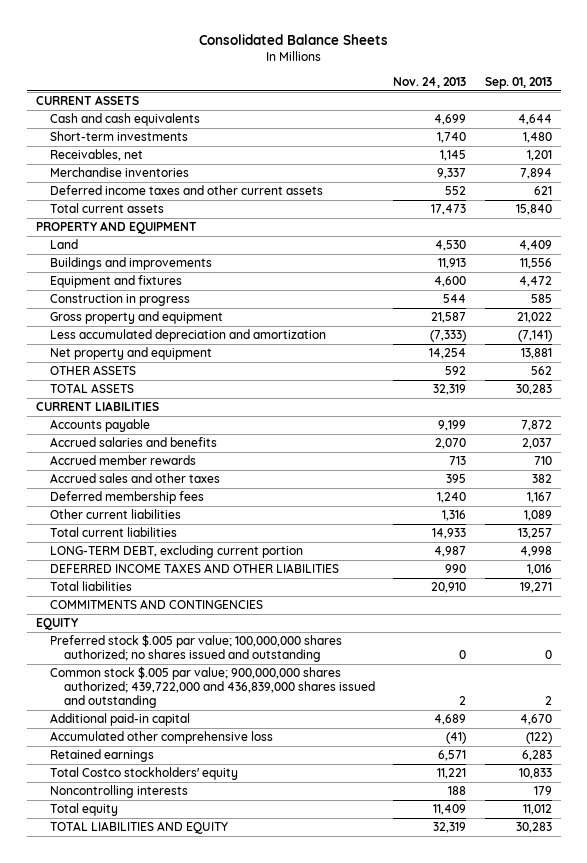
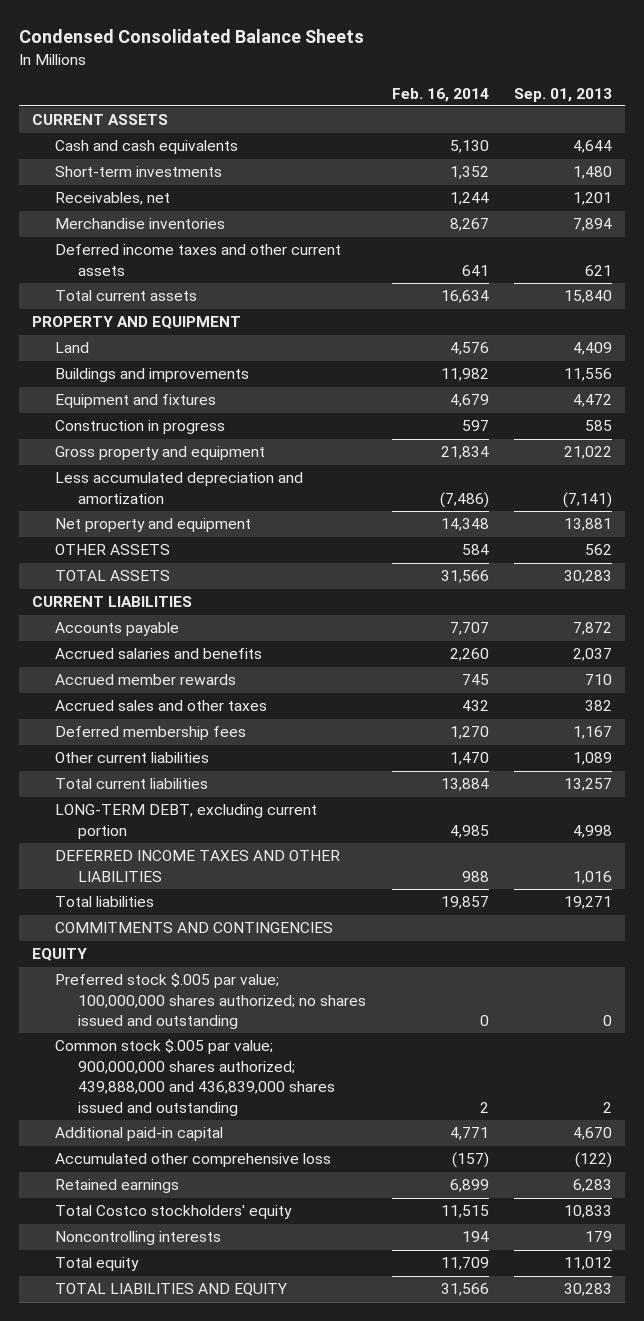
[198,34,388,46] Consolidated Balance Sheets -> [18,29,364,44] Condensed Consolidated Balance Sheets
[393,77,467,89] Nov. 24, 2013 -> none
none -> [391,87,489,102] Feb. 16, 2014
[49,666,375,709] Common stock $.005 par value; 900,000,000 shares authorized; 439,722,000 and 436,839,000 shares issued and outstanding -> [54,1039,335,1116] Common stock $.005 par value; 900,000,000 shares authorized; 439,888,000 and 436,839,000 shares issued and outstanding

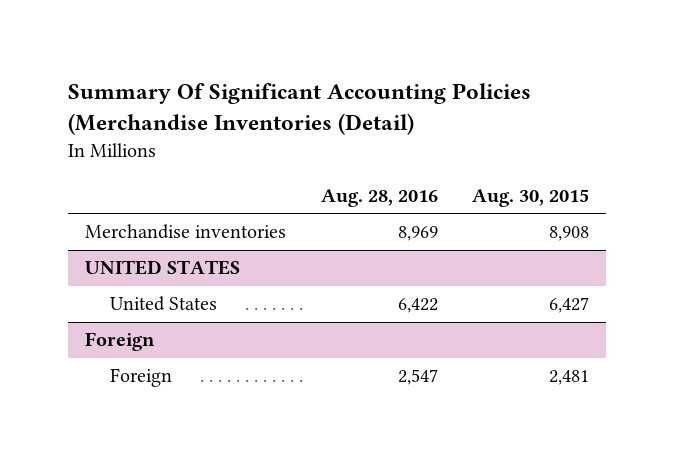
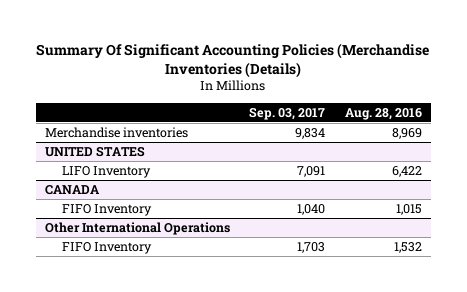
[67,83,531,136] Summary Of Significant Accounting Policies (Merchandise Inventories (Detail) -> [36,42,430,78] Summary Of Significant Accounting Policies (Merchandise Inventories (Details)
[472,188,590,207] Aug. 30, 2015 -> none
none -> [249,106,326,120] Sep. 03, 2017
[85,332,156,352] Foreign -> none
[109,368,172,388] Foreign -> none
[109,296,217,312] United States -> [61,165,151,178] LIFO Inventory
none -> [45,184,100,195] CANADA
none -> [61,203,152,216] FIFO Inventory
none -> [45,221,231,235] Other International Operations
none -> [61,241,152,254] FIFO Inventory

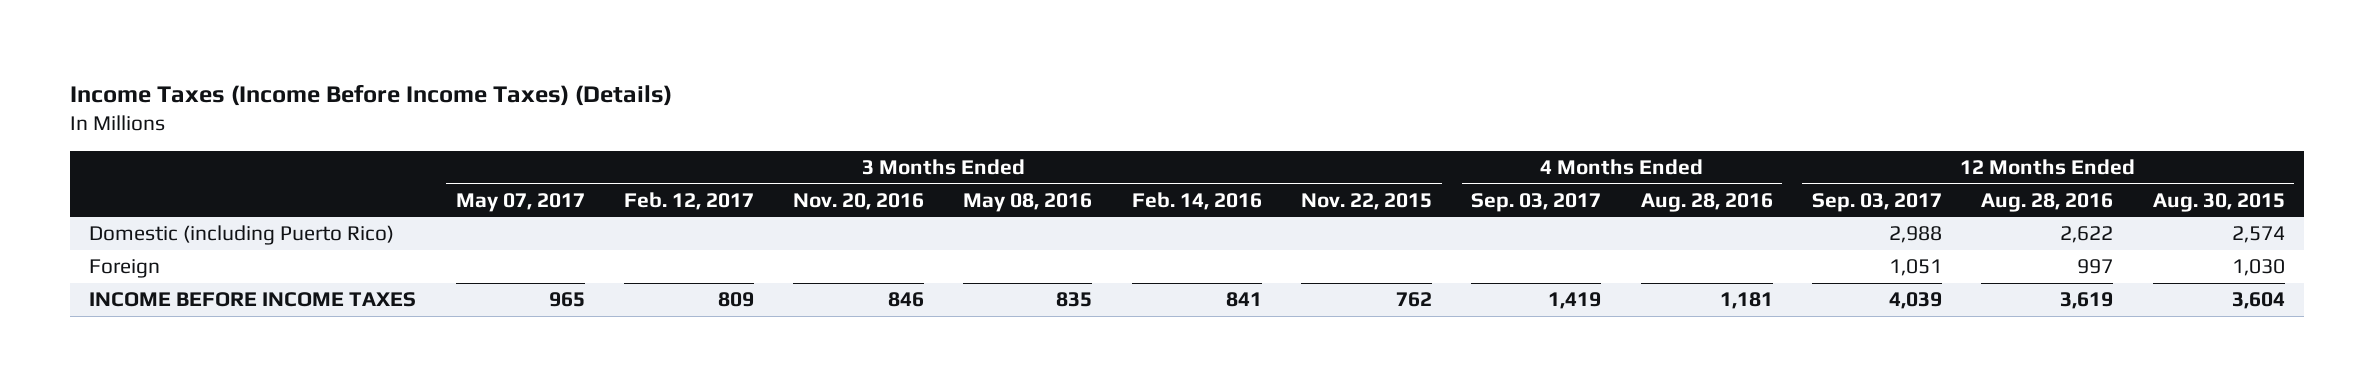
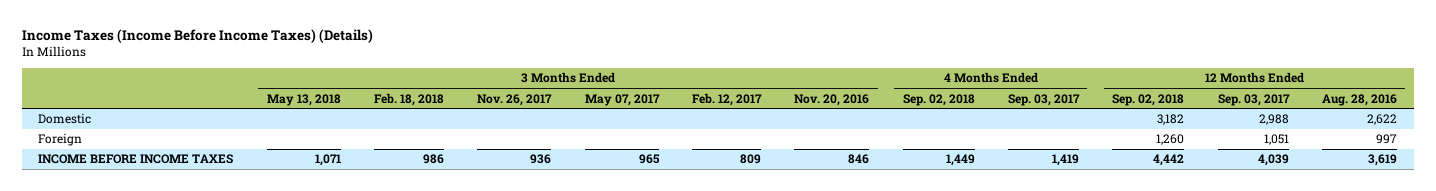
[963,192,1093,212] May 08, 2016 -> none
[1131,191,1262,210] Feb. 14, 2016 -> none
[1301,192,1433,210] Nov. 22, 2015 -> none
[1640,192,1773,212] Aug. 28, 2016 -> none
[2152,192,2285,212] Aug. 30, 2015 -> none
none -> [266,93,341,106] May 13, 2018
none -> [374,92,445,106] Feb. 18, 2018
none -> [477,93,553,106] Nov. 26, 2017
none -> [902,93,975,106] Sep. 02, 2018
none -> [1112,93,1185,106] Sep. 02, 2018
[89,225,395,246] Domestic (including Puerto Rico) -> [38,113,92,125] Domestic

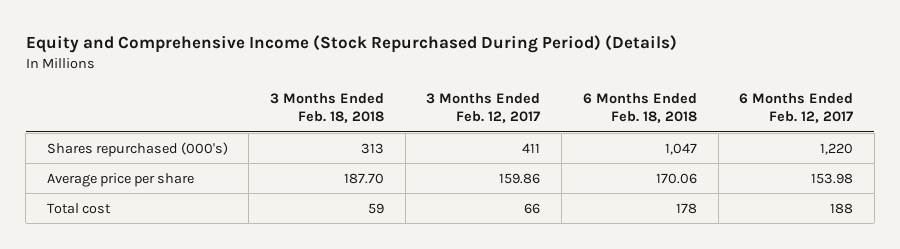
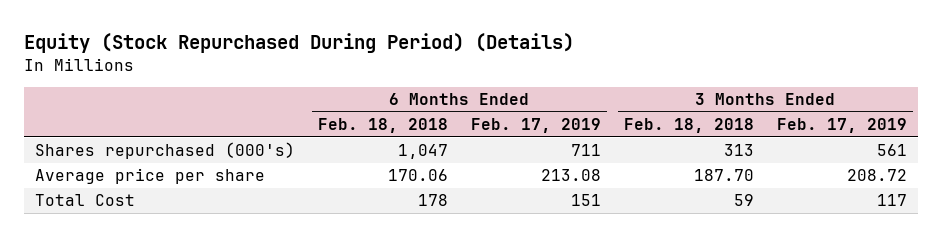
[25,35,677,54] Equity and Comprehensive Income (Stock Repurchased During Period) (Details) -> [23,32,574,53] Equity (Stock Repurchased During Period) (Details)
[426,92,541,124] 3 Months Ended Feb. 12, 2017 -> none
[739,92,854,124] 6 Months Ended Feb. 12, 2017 -> none
none -> [470,117,601,133] Feb. 17, 2019
none -> [776,117,907,133] Feb. 17, 2019
[46,202,111,214] Total cost -> [35,194,136,207] Total Cost

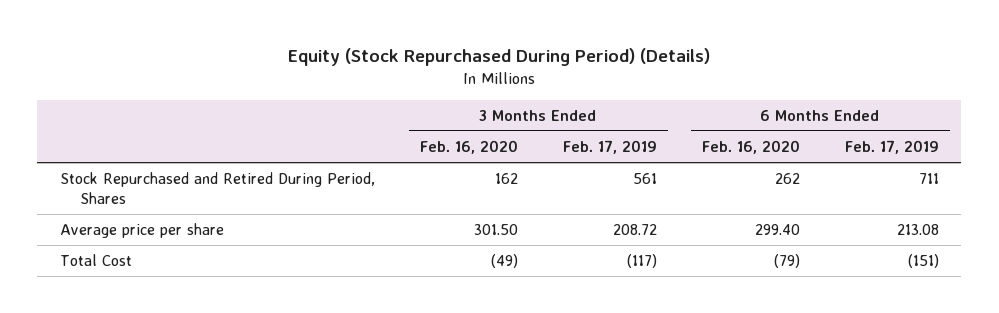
[318,117,449,133] Feb. 18, 2018 -> none
[623,117,754,133] Feb. 18, 2018 -> none
none -> [419,140,518,155] Feb. 16, 2020
none -> [701,140,800,155] Feb. 16, 2020
[35,142,296,160] Shares repurchased (000's) -> [59,172,375,204] Stock Repurchased and Retired During Period, Shares
[570,194,601,207] 151 -> [907,254,939,269] (151)
[876,194,907,207] 117 -> [626,254,657,269] (117)

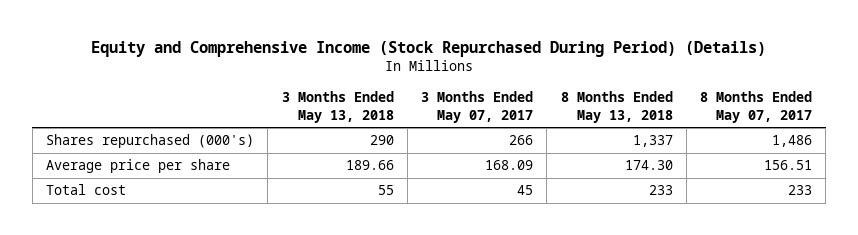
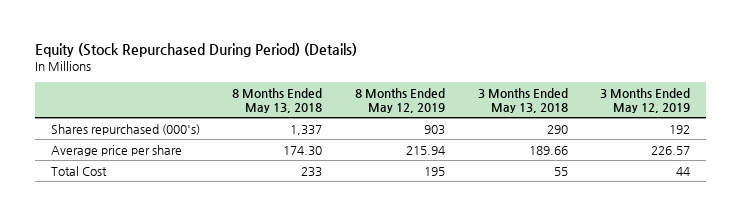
[91,41,767,58] Equity and Comprehensive Income (Stock Repurchased During Period) (Details) -> [34,42,357,57] Equity (Stock Repurchased During Period) (Details)
[421,91,534,123] 3 Months Ended May 07, 2017 -> none
[700,91,813,123] 8 Months Ended May 07, 2017 -> none
none -> [355,87,446,114] 8 Months Ended May 12, 2019
none -> [600,87,691,114] 3 Months Ended May 12, 2019
[46,184,127,196] Total cost -> [50,165,107,176] Total Cost

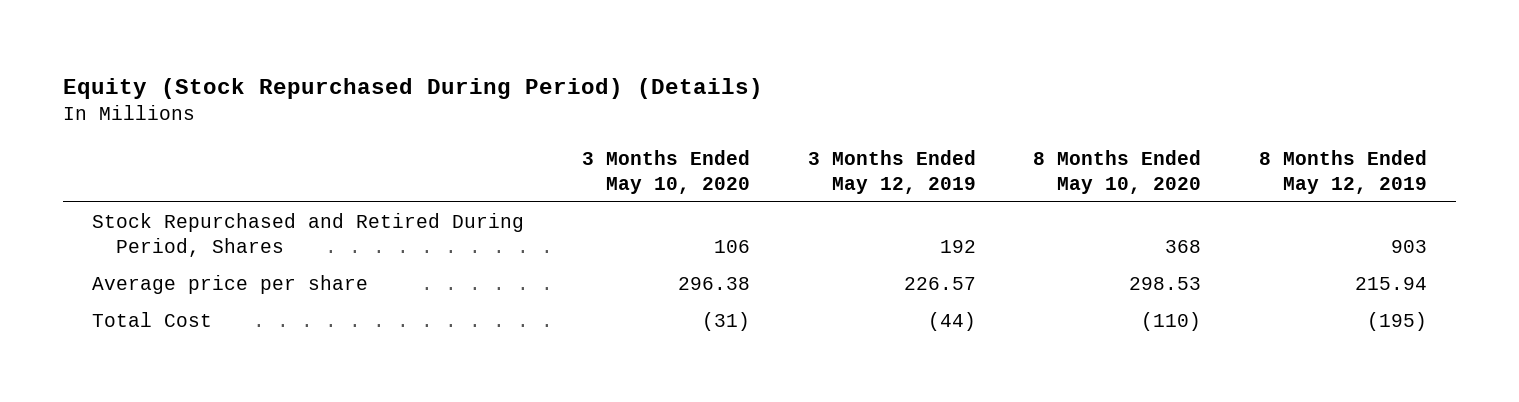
[232,87,323,114] 8 Months Ended May 13, 2018 -> none
[477,87,568,114] 3 Months Ended May 13, 2018 -> none
none -> [581,149,750,194] 3 Months Ended May 10, 2020
none -> [1033,149,1202,194] 8 Months Ended May 10, 2020
[50,123,200,135] Shares repurchased (000's) -> [92,212,525,258] Stock Repurchased and Retired During Period, Shares
[424,166,446,176] 195 -> [1367,311,1428,331] (195)
[676,166,691,176] 44 -> [927,311,976,331] (44)

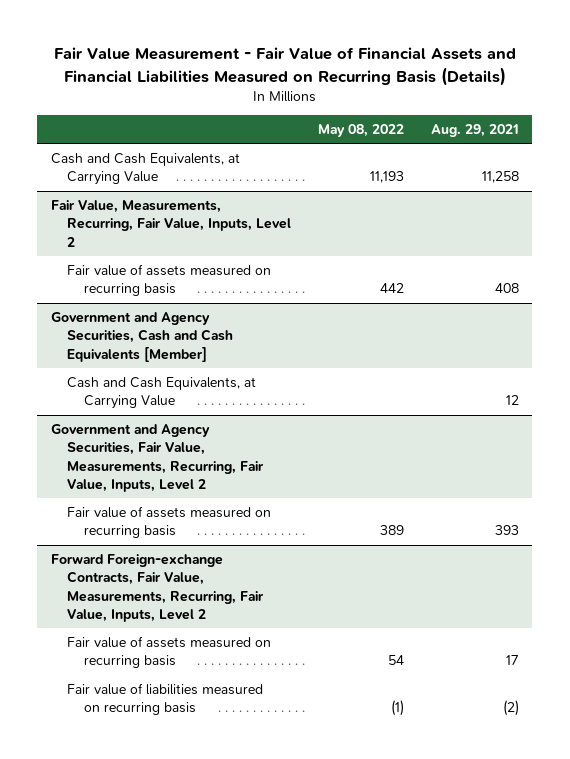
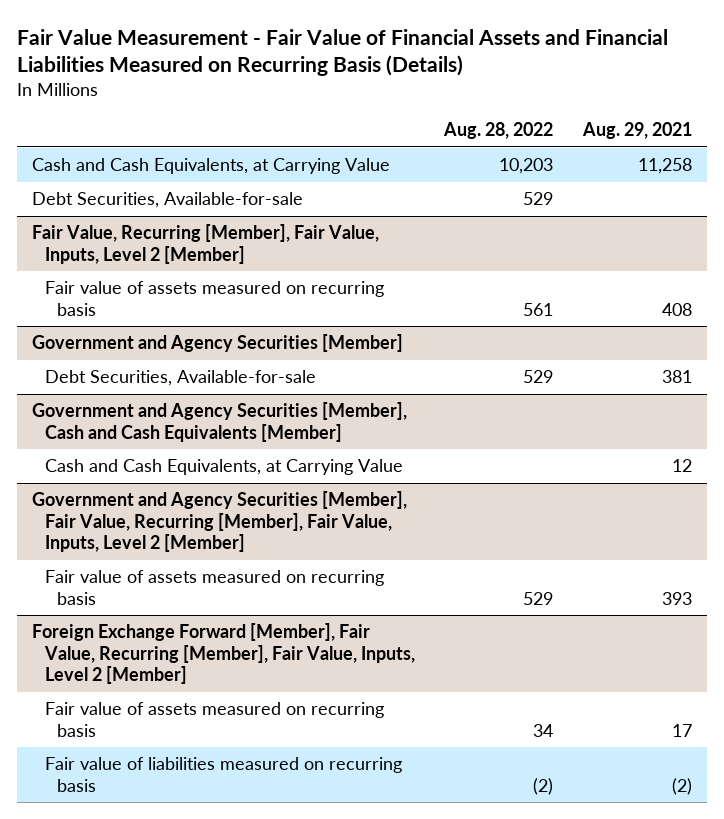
[317,123,404,137] May 08, 2022 -> none
none -> [443,122,554,140] Aug. 28, 2022
none -> [32,192,304,209] Debt Securities, Available-for-sale
[50,199,292,247] Fair Value, Measurements, Recurring, Fair Value, Inputs, Level 2 -> [32,224,380,264] Fair Value, Recurring [Member], Fair Value, Inputs, Level 2 [Member]
none -> [32,334,404,353] Government and Agency Securities [Member]
none -> [44,370,316,387] Debt Securities, Available-for-sale
[50,311,234,362] Government and Agency Securities, Cash and Cash Equivalents [Member] -> [32,402,408,442] Government and Agency Securities [Member], Cash and Cash Equivalents [Member]
[50,423,265,493] Government and Agency Securities, Fair Value, Measurements, Recurring, Fair Value, Inputs, Level 2 -> [32,491,408,553] Government and Agency Securities [Member], Fair Value, Recurring [Member], Fair Value, Inputs, Level 2 [Member]
[50,553,265,623] Forward Foreign-exchange Contracts, Fair Value, Measurements, Recurring, Fair Value, Inputs, Level 2 -> [32,623,415,685] Foreign Exchange Forward [Member], Fair Value, Recurring [Member], Fair Value, Inputs, Level 2 [Member]

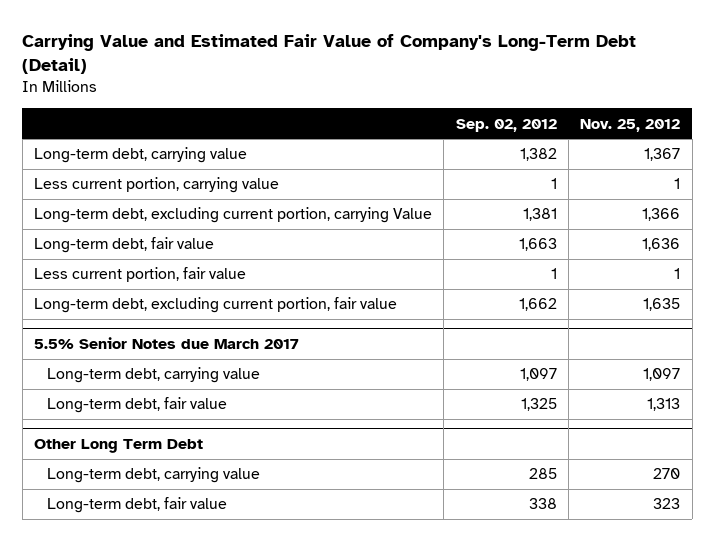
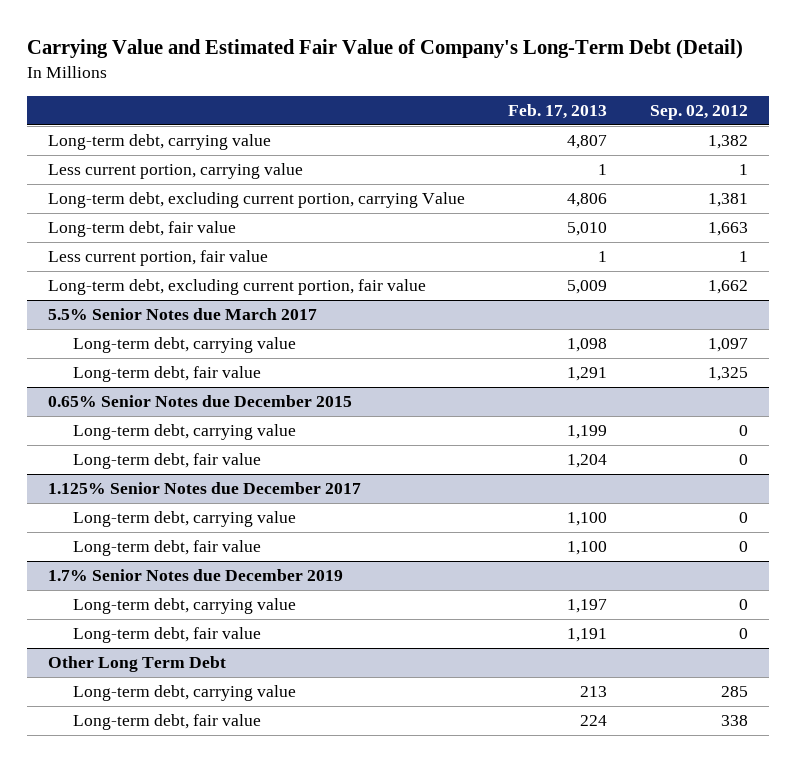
[580,118,681,132] Nov. 25, 2012 -> none
none -> [507,103,607,119] Feb. 17, 2013
none -> [48,395,353,408] 0.65% Senior Notes due December 2015
none -> [72,424,296,441] Long-term debt, carrying value
none -> [72,453,261,470] Long-term debt, fair value
none -> [48,482,362,495] 1.125% Senior Notes due December 2017
none -> [72,511,296,528] Long-term debt, carrying value
none -> [72,540,261,557] Long-term debt, fair value
none -> [48,569,344,582] 1.7% Senior Notes due December 2019
none -> [72,598,296,615] Long-term debt, carrying value
none -> [72,627,261,644] Long-term debt, fair value

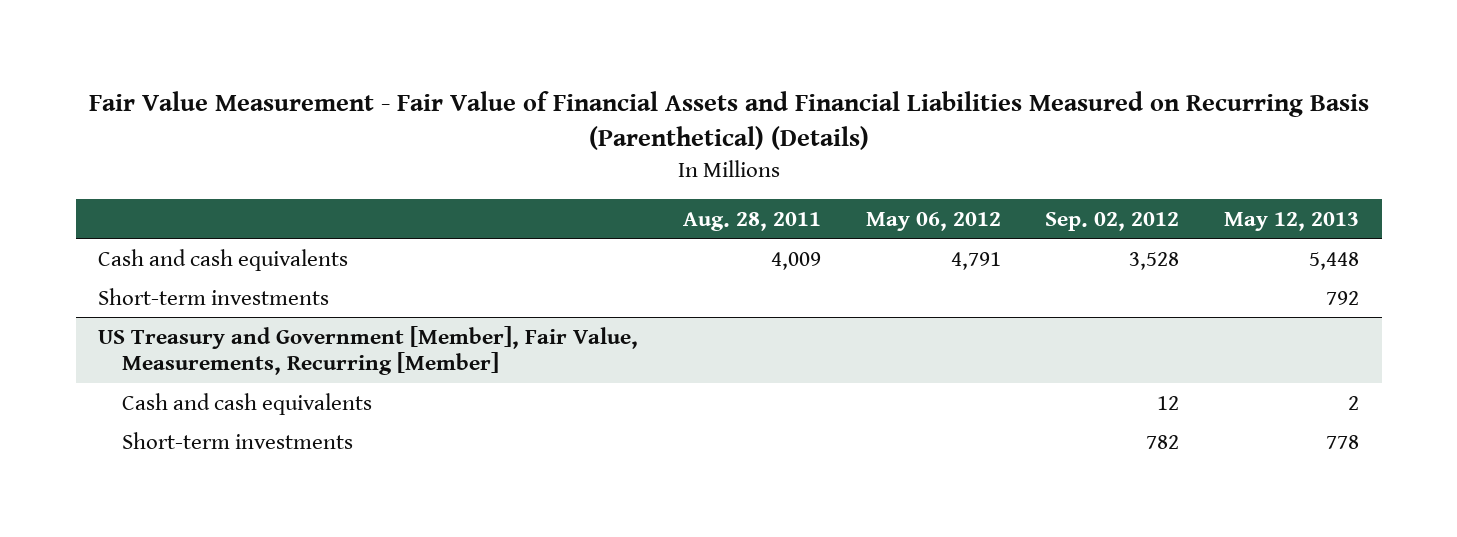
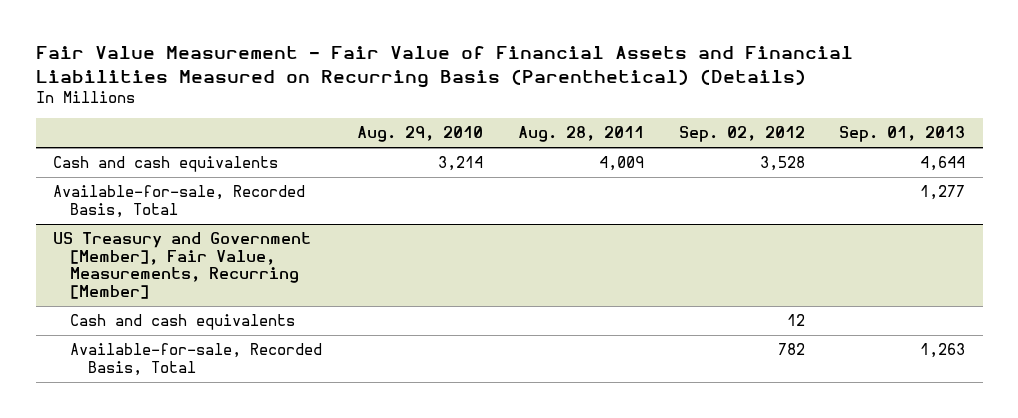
[865,211,1001,231] May 06, 2012 -> none
[1224,211,1360,231] May 12, 2013 -> none
none -> [357,126,484,143] Aug. 29, 2010
none -> [839,126,966,143] Sep. 01, 2013
[97,287,329,305] Short-term investments -> [53,185,306,218] Available-for-sale, Recorded Basis, Total
[122,431,354,449] Short-term investments -> [70,343,323,376] Available-for-sale, Recorded Basis, Total

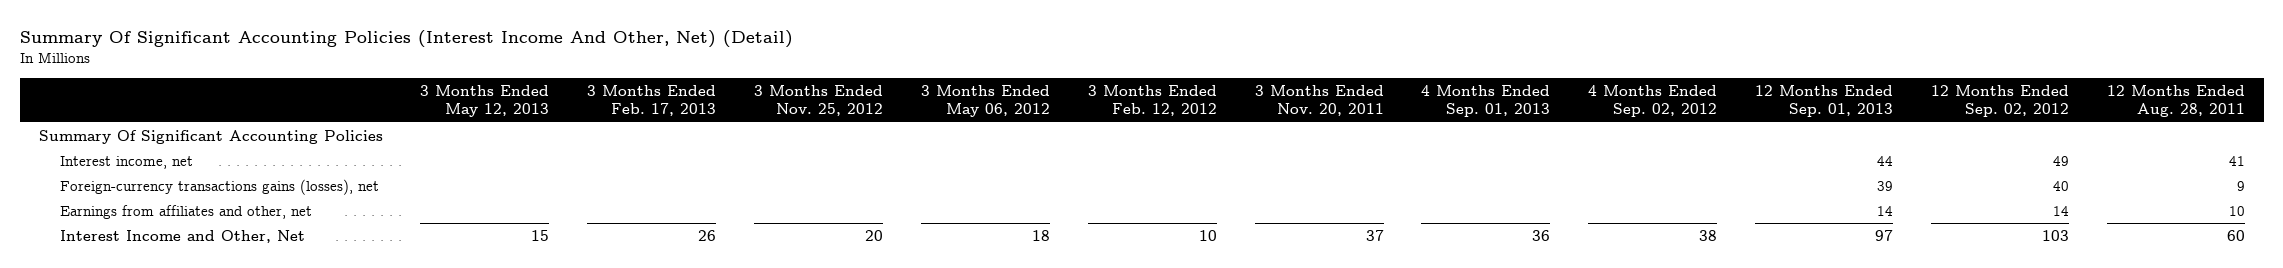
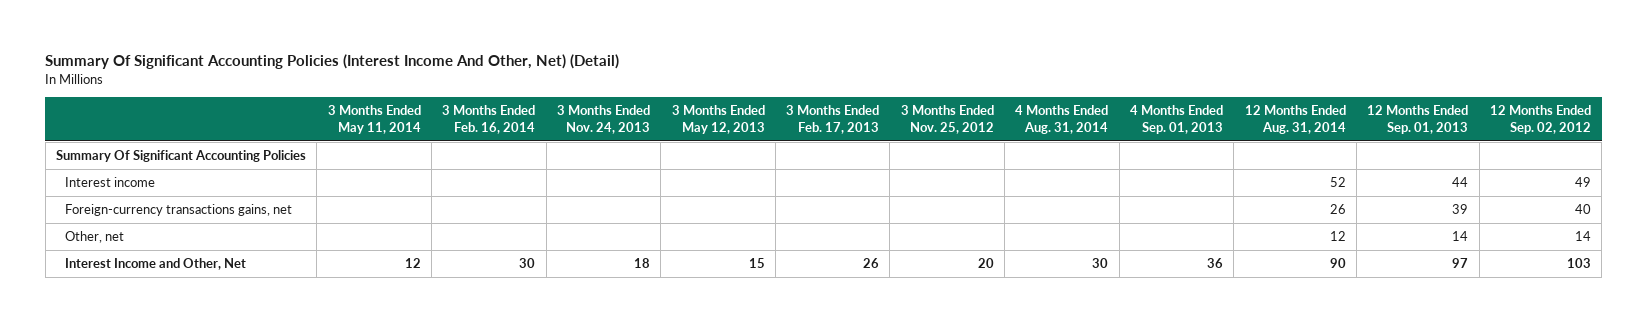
[920,84,1050,118] 3 Months Ended May 06, 2012 -> none
[1087,84,1217,117] 3 Months Ended Feb. 12, 2012 -> none
[1254,84,1384,117] 3 Months Ended Nov. 20, 2011 -> none
[1588,84,1718,118] 4 Months Ended Sep. 02, 2012 -> none
[2106,84,2245,118] 12 Months Ended Aug. 28, 2011 -> none
none -> [327,104,421,134] 3 Months Ended May 11, 2014
none -> [442,104,536,134] 3 Months Ended Feb. 16, 2014
none -> [556,104,650,134] 3 Months Ended Nov. 24, 2013
none -> [1015,104,1109,134] 4 Months Ended Aug. 31, 2014
none -> [1244,104,1346,134] 12 Months Ended Aug. 31, 2014
[59,155,193,169] Interest income, net -> [65,177,156,188] Interest income
[59,178,379,195] Foreign-currency transactions gains (losses), net -> [65,204,293,217] Foreign-currency transactions gains, net
[59,204,312,219] Earnings from affiliates and other, net -> [65,231,125,244] Other, net

